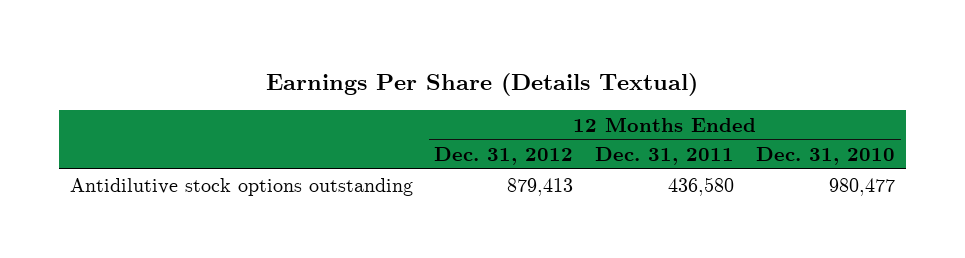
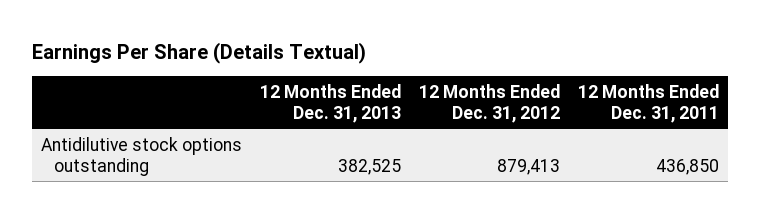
[756,146,896,165] Dec. 31, 2010 -> none
none -> [260,83,402,124] 12 Months Ended Dec. 31, 2013
[668,176,735,196] 436,580 -> [656,158,720,175] 436,850

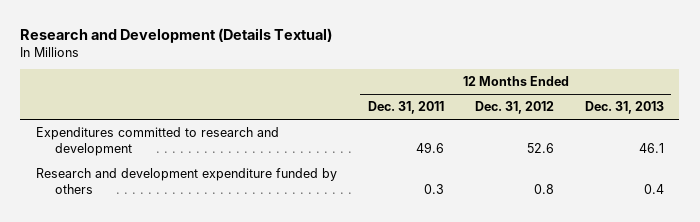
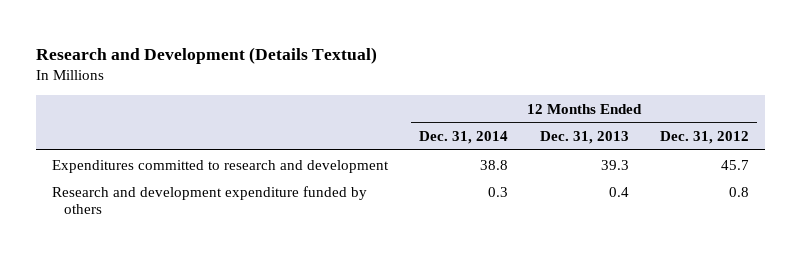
[367,101,444,115] Dec. 31, 2011 -> none
none -> [419,131,509,145] Dec. 31, 2014
[526,143,554,154] 52.6 -> [721,159,750,170] 45.7
[638,143,664,154] 46.1 -> [600,159,629,170] 39.3

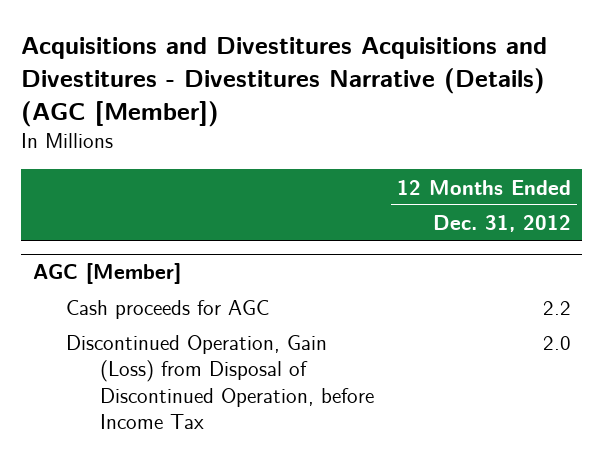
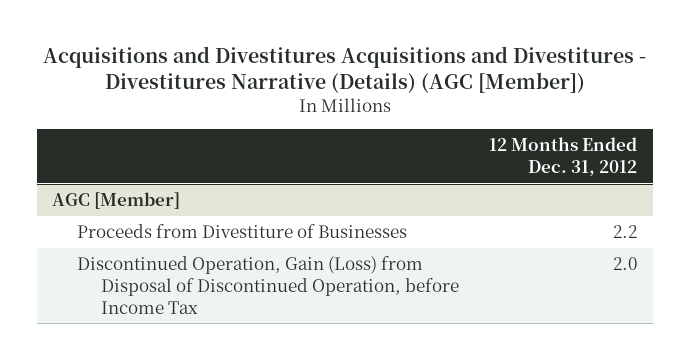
[66,300,270,320] Cash proceeds for AGC -> [76,223,407,238] Proceeds from Divestiture of Businesses

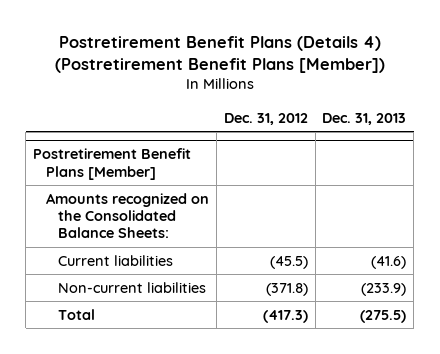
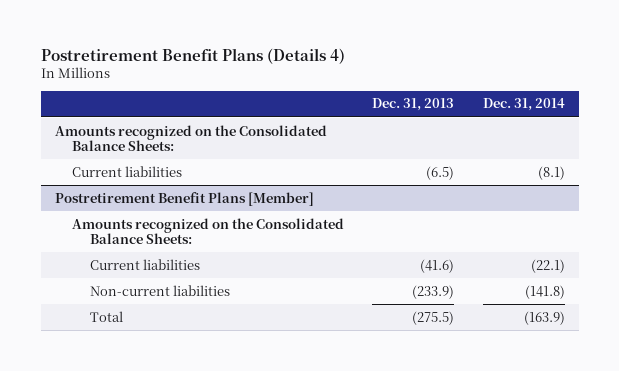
[54,35,385,74] Postretirement Benefit Plans (Details 4) (Postretirement Benefit Plans [Member]) -> [40,47,345,64] Postretirement Benefit Plans (Details 4)
[223,112,308,125] Dec. 31, 2012 -> none
none -> [482,98,565,112] Dec. 31, 2014
none -> [54,124,327,152] Amounts recognized on the Consolidated Balance Sheets:
none -> [72,165,183,177] Current liabilities

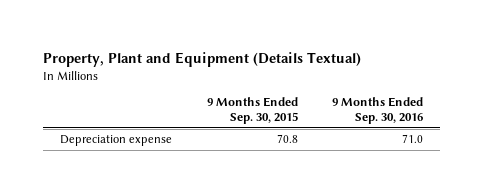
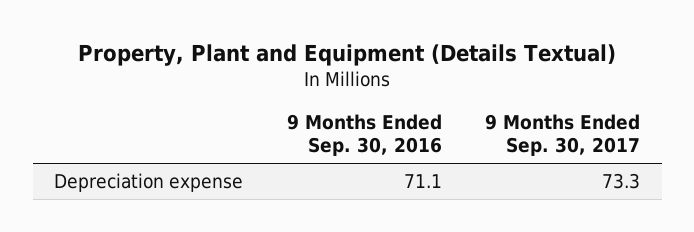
[206,97,298,125] 9 Months Ended Sep. 30, 2015 -> none
none -> [485,114,641,157] 9 Months Ended Sep. 30, 2017
[401,134,423,144] 71.0 -> [403,174,442,189] 71.1

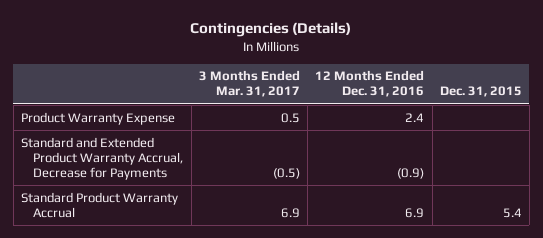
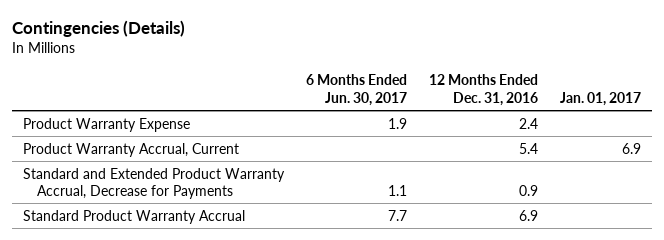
[198,70,300,98] 3 Months Ended Mar. 31, 2017 -> none
[439,86,522,98] Dec. 31, 2015 -> none
none -> [306,74,408,106] 6 Months Ended Jun. 30, 2017
none -> [559,91,641,106] Jan. 01, 2017
none -> [23,142,240,157] Product Warranty Accrual, Current
[397,167,425,179] (0.9) -> [518,184,538,196] 0.9

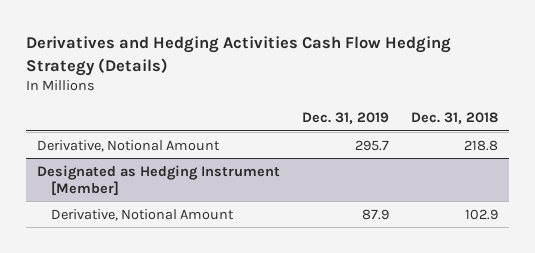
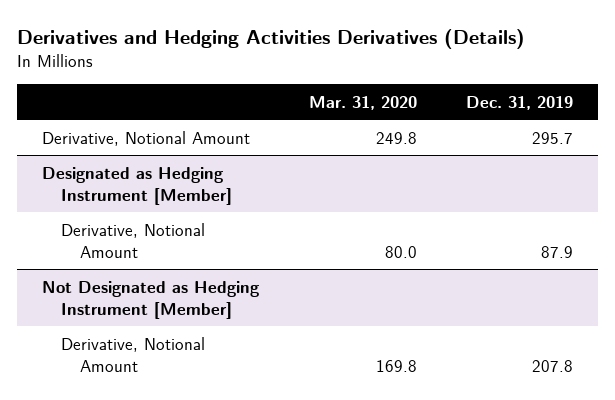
[25,36,451,76] Derivatives and Hedging Activities Cash Flow Hedging Strategy (Details) -> [16,28,525,49] Derivatives and Hedging Activities Derivatives (Details)
[410,112,498,125] Dec. 31, 2018 -> none
none -> [308,95,417,110] Mar. 31, 2020
none -> [41,280,260,319] Not Designated as Hedging Instrument [Member]
none -> [60,336,205,372] Derivative, Notional Amount

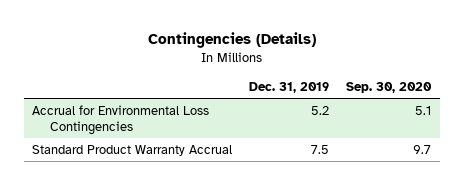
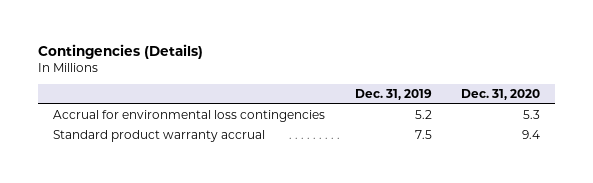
[346,82,433,94] Sep. 30, 2020 -> none
none -> [461,89,541,101] Dec. 31, 2020
[32,105,210,135] Accrual for Environmental Loss Contingencies -> [52,109,325,122] Accrual for environmental loss contingencies
[32,145,233,157] Standard Product Warranty Accrual -> [52,129,265,142] Standard product warranty accrual

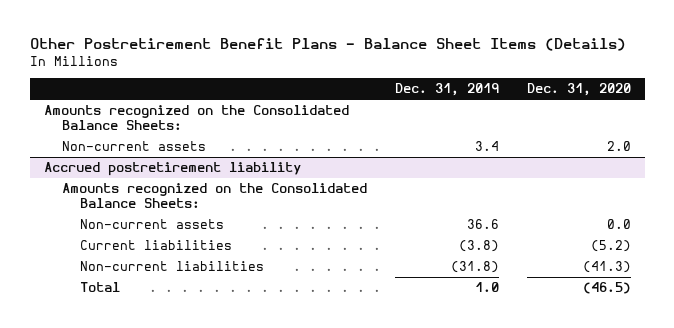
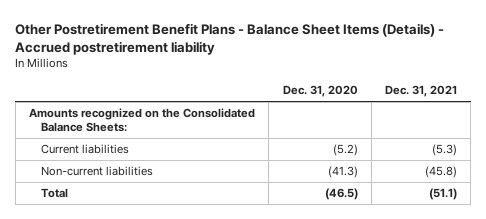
[29,37,626,51] Other Postretirement Benefit Plans - Balance Sheet Items (Details) -> [15,22,445,55] Other Postretirement Benefit Plans - Balance Sheet Items (Details) - Accrued postretirement liability
[394,83,499,97] Dec. 31, 2019 -> none
none -> [384,85,457,98] Dec. 31, 2021
[62,141,207,152] Non-current assets -> none
[43,162,301,177] Accrued postretirement liability -> none
[62,183,368,208] Amounts recognized on the Consolidated Balance Sheets: -> none
[80,219,225,230] Non-current assets -> none

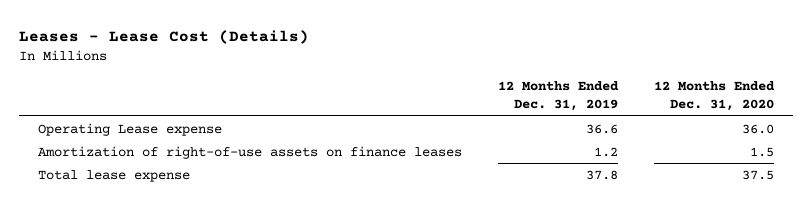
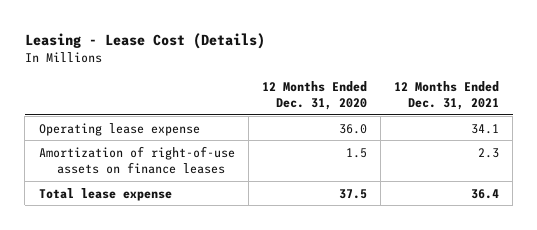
[19,30,310,45] Leases - Lease Cost (Details) -> [24,32,265,49] Leasing - Lease Cost (Details)
[498,81,620,112] 12 Months Ended Dec. 31, 2019 -> none
none -> [393,80,499,111] 12 Months Ended Dec. 31, 2021
[37,122,222,136] Operating Lease expense -> [38,122,200,136] Operating lease expense

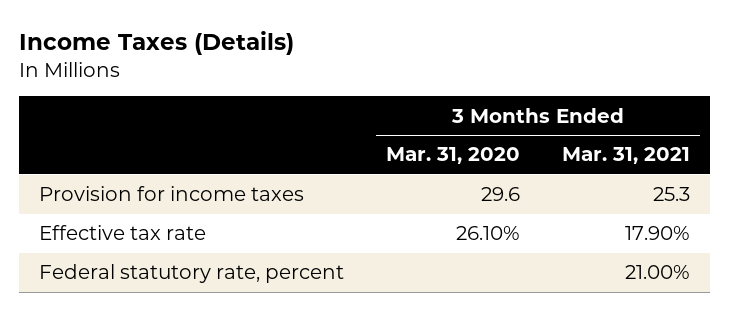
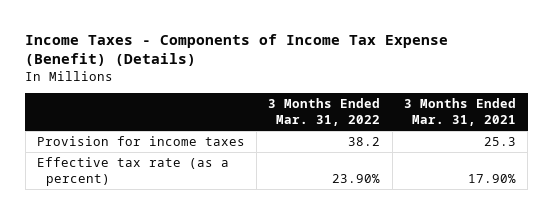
[18,30,294,55] Income Taxes (Details) -> [25,33,449,67] Income Taxes - Components of Income Tax Expense (Benefit) (Details)
[386,147,521,165] Mar. 31, 2020 -> none
none -> [268,98,381,127] 3 Months Ended Mar. 31, 2022
[39,264,345,284] Federal statutory rate, percent -> none
[39,225,207,241] Effective tax rate -> [36,157,229,186] Effective tax rate (as a percent)

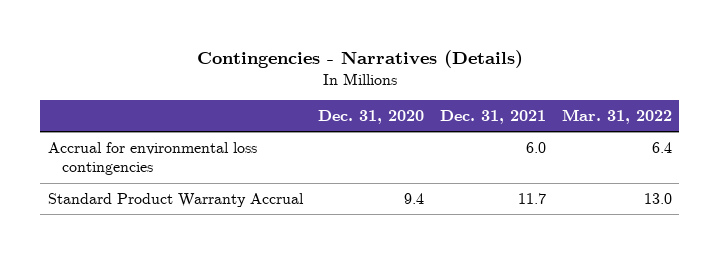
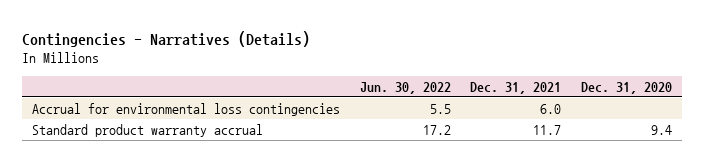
[561,109,672,125] Mar. 31, 2022 -> none
none -> [359,81,451,94] Jun. 30, 2022
[47,192,304,207] Standard Product Warranty Accrual -> [32,123,264,137] Standard product warranty accrual

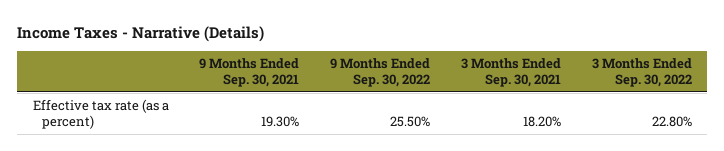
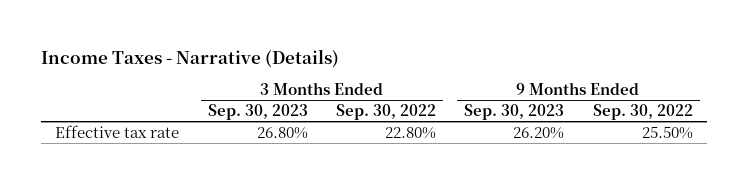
[199,57,300,88] 9 Months Ended Sep. 30, 2021 -> none
[460,57,561,88] 3 Months Ended Sep. 30, 2021 -> none
none -> [207,104,308,121] Sep. 30, 2023
none -> [464,104,565,121] Sep. 30, 2023
[32,99,169,130] Effective tax rate (as a percent) -> [55,124,180,138] Effective tax rate

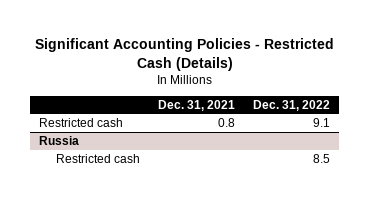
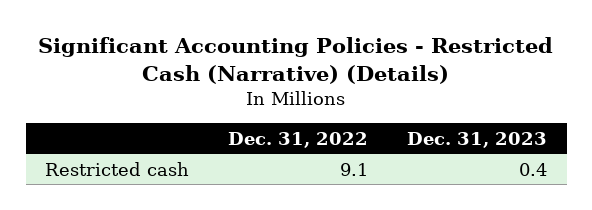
[34,37,334,71] Significant Accounting Policies - Restricted Cash (Details) -> [38,37,554,85] Significant Accounting Policies - Restricted Cash (Narrative) (Details)
[158,99,236,111] Dec. 31, 2021 -> none
none -> [407,131,548,148] Dec. 31, 2023
[39,135,80,145] Russia -> none
[56,153,141,163] Restricted cash -> none

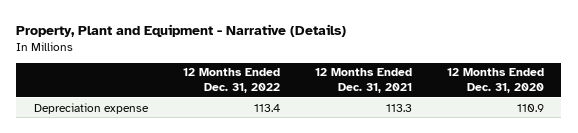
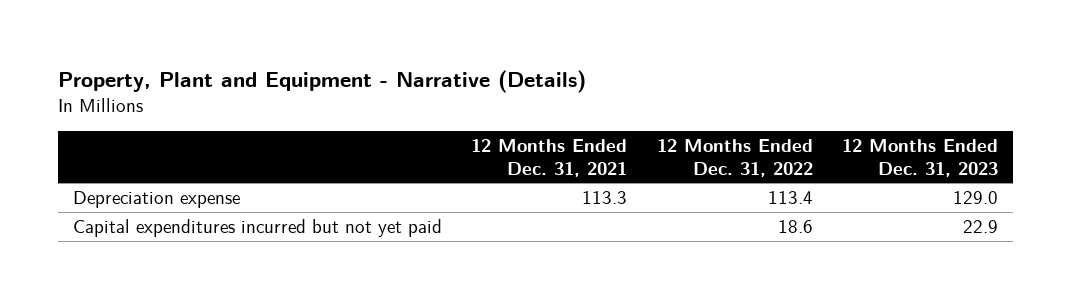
[446,68,544,94] 12 Months Ended Dec. 31, 2020 -> none
none -> [841,138,998,177] 12 Months Ended Dec. 31, 2023
none -> [73,218,443,237] Capital expenditures incurred but not yet paid

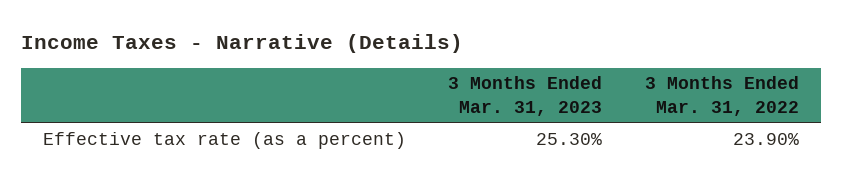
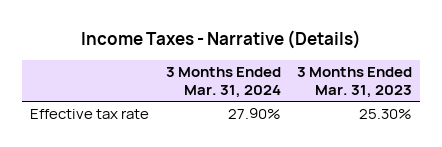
[645,76,800,116] 3 Months Ended Mar. 31, 2022 -> none
none -> [165,66,281,99] 3 Months Ended Mar. 31, 2024
[42,131,406,149] Effective tax rate (as a percent) -> [30,108,150,119] Effective tax rate

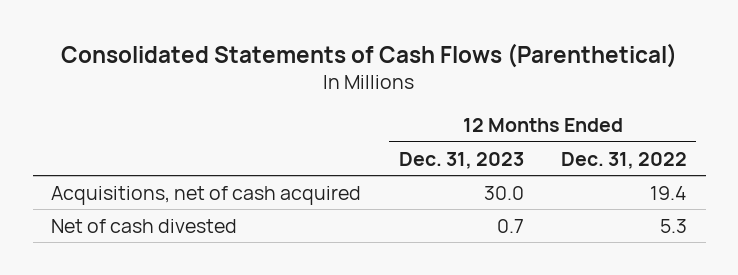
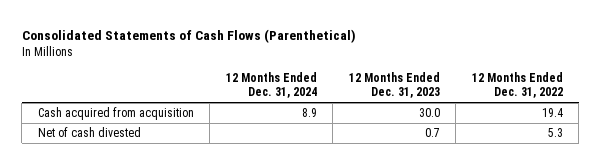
none -> [225,72,317,99] 12 Months Ended Dec. 31, 2024
[51,185,362,205] Acquisitions, net of cash acquired -> [37,107,194,121] Cash acquired from acquisition

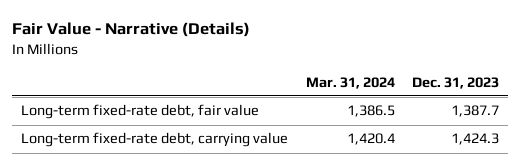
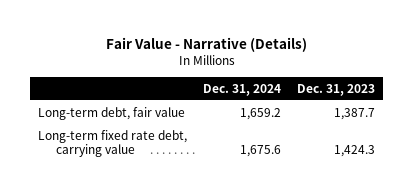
[305,76,395,89] Mar. 31, 2024 -> none
none -> [203,83,282,96] Dec. 31, 2024
[20,104,259,120] Long-term fixed-rate debt, fair value -> [38,106,186,120] Long-term debt, fair value
[20,132,288,148] Long-term fixed-rate debt, carrying value -> [38,129,188,158] Long-term fixed rate debt, carrying value

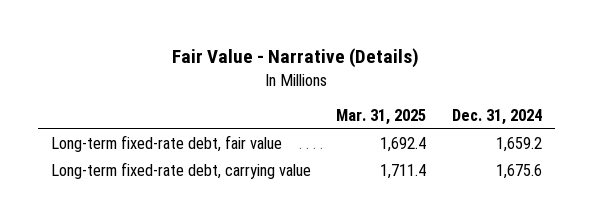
[297,83,376,96] Dec. 31, 2023 -> none
none -> [336,109,427,126] Mar. 31, 2025
[38,106,186,120] Long-term debt, fair value -> [50,135,282,153] Long-term fixed-rate debt, fair value
[38,129,188,158] Long-term fixed rate debt, carrying value -> [50,162,311,180] Long-term fixed-rate debt, carrying value

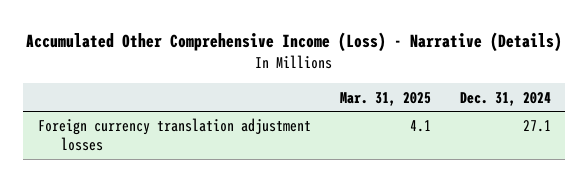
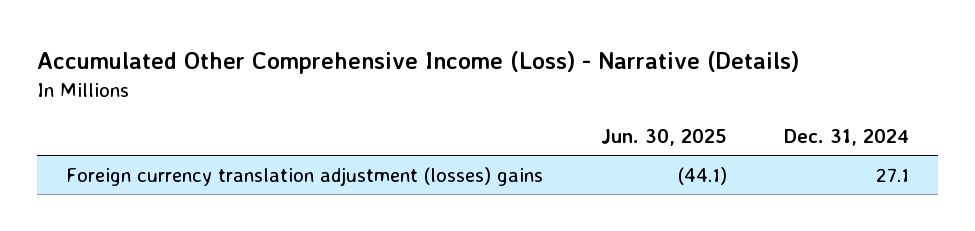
[339,91,431,106] Mar. 31, 2025 -> none
none -> [600,129,727,147] Jun. 30, 2025
[37,118,311,151] Foreign currency translation adjustment losses -> [66,166,544,186] Foreign currency translation adjustment (losses) gains

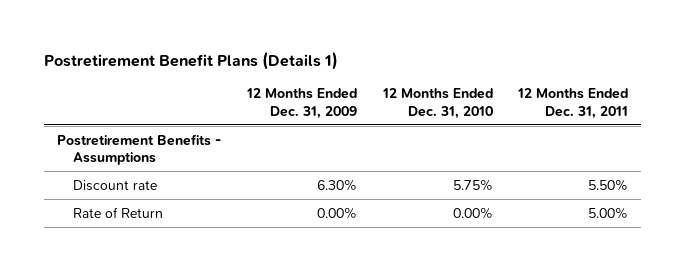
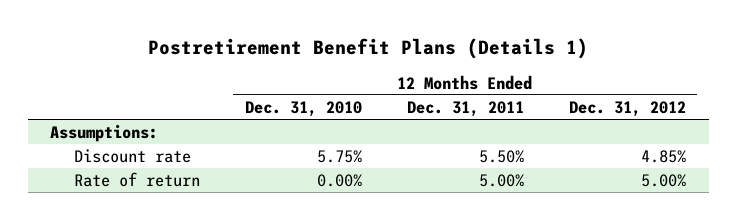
[245,88,357,119] 12 Months Ended Dec. 31, 2009 -> none
none -> [569,100,687,117] Dec. 31, 2012
[57,133,222,165] Postretirement Benefits - Assumptions -> [50,124,159,143] Assumptions:
[72,206,163,218] Rate of Return -> [73,172,200,188] Rate of return

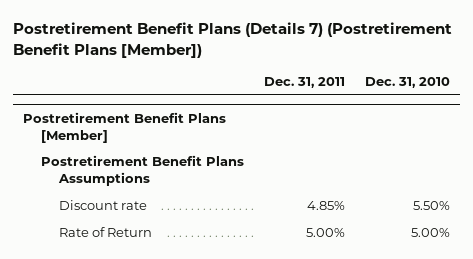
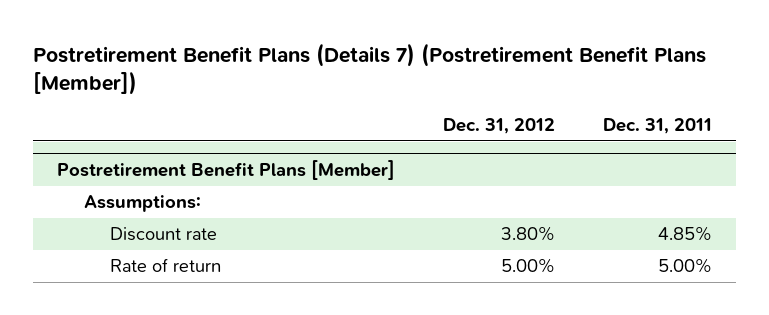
[364,76,450,88] Dec. 31, 2010 -> none
none -> [443,117,556,134] Dec. 31, 2012
[41,155,245,187] Postretirement Benefit Plans Assumptions -> [83,195,201,213] Assumptions:
[58,227,152,238] Rate of Return -> [110,258,222,273] Rate of return

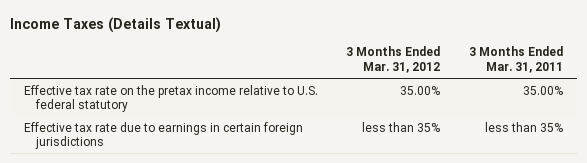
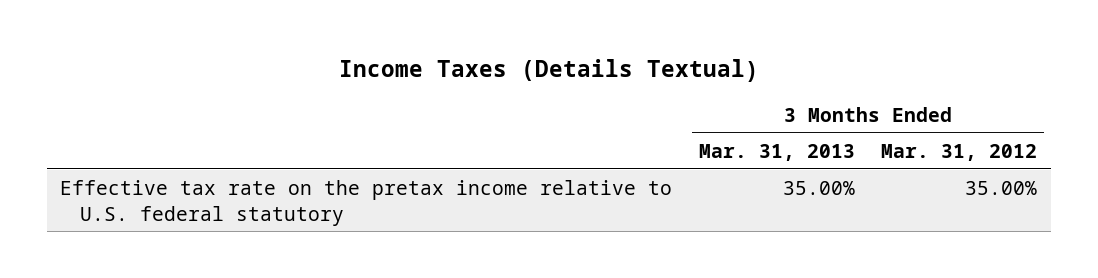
[468,46,563,74] 3 Months Ended Mar. 31, 2011 -> none
none -> [698,143,855,161] Mar. 31, 2013
[23,121,303,150] Effective tax rate due to earnings in certain foreign jurisdictions -> none

